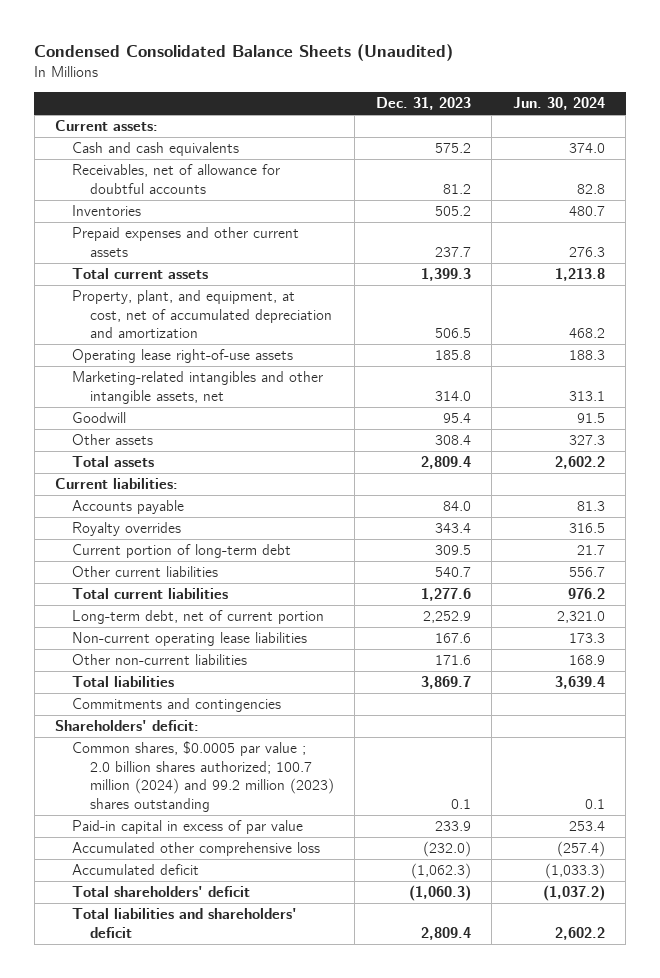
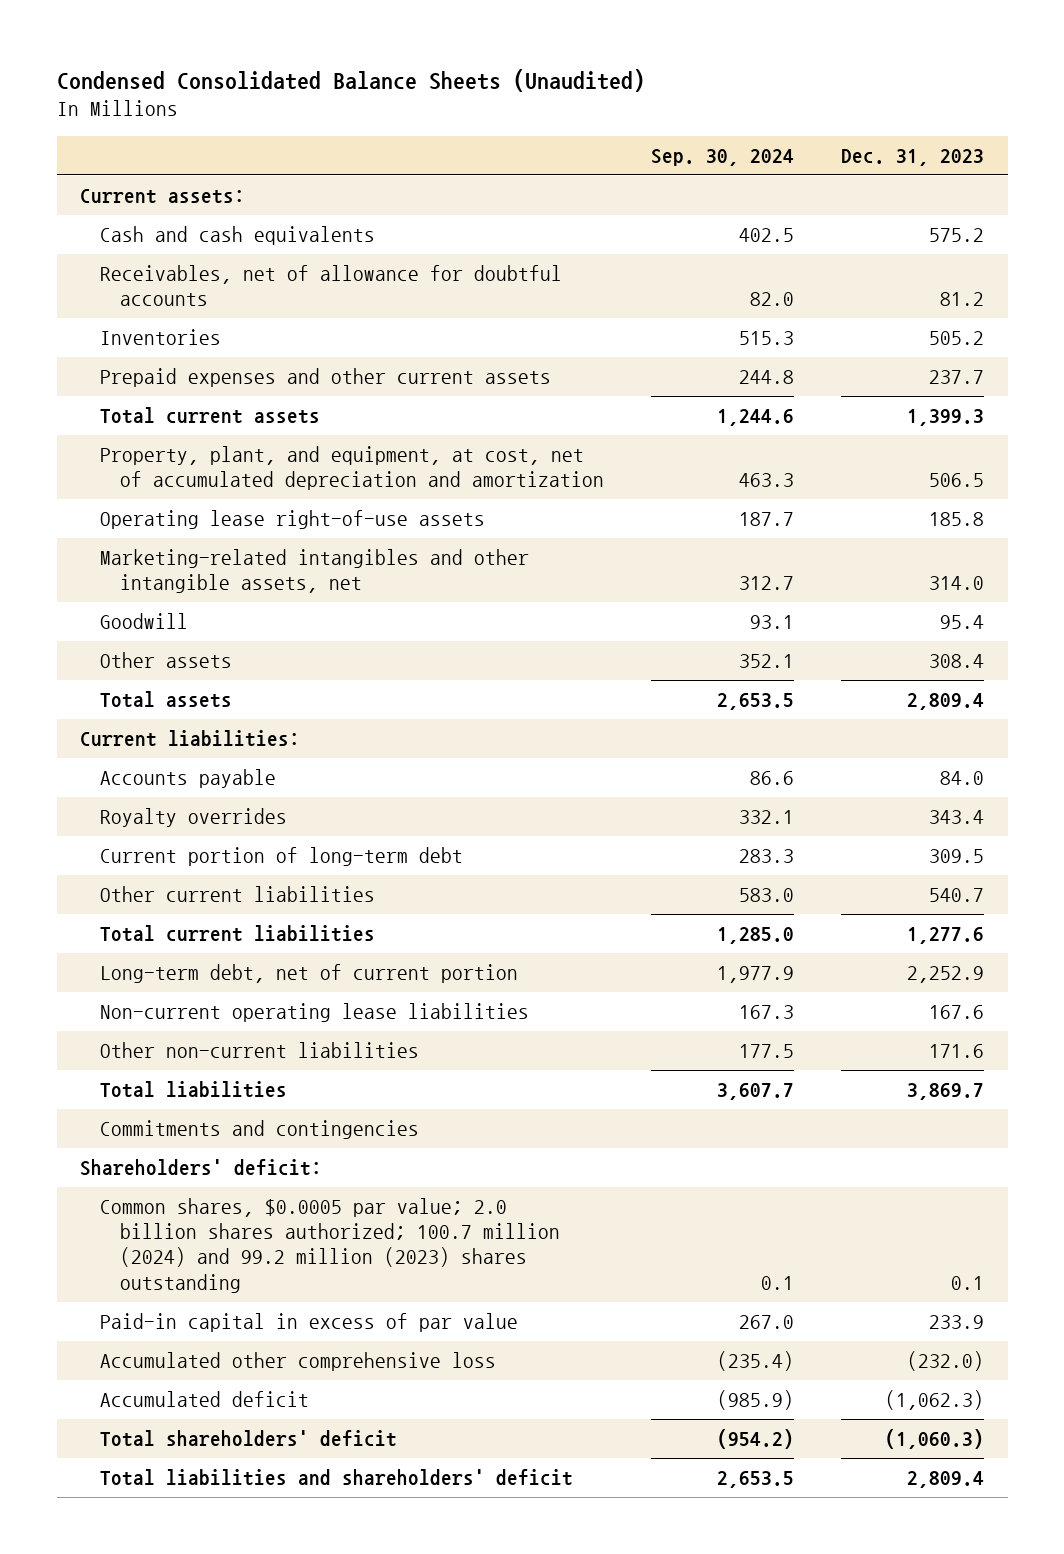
[512,97,605,111] Jun. 30, 2024 -> none
none -> [651,148,795,166] Sep. 30, 2024
[72,741,334,812] Common shares, $0.0005 par value ; 2.0 billion shares authorized; 100.7 million (2024) and 99.2 million (2023) shares outstanding -> [100,1198,561,1293] Common shares, $0.0005 par value; 2.0 billion shares authorized; 100.7 million (2024) and 99.2 million (2023) shares outstanding

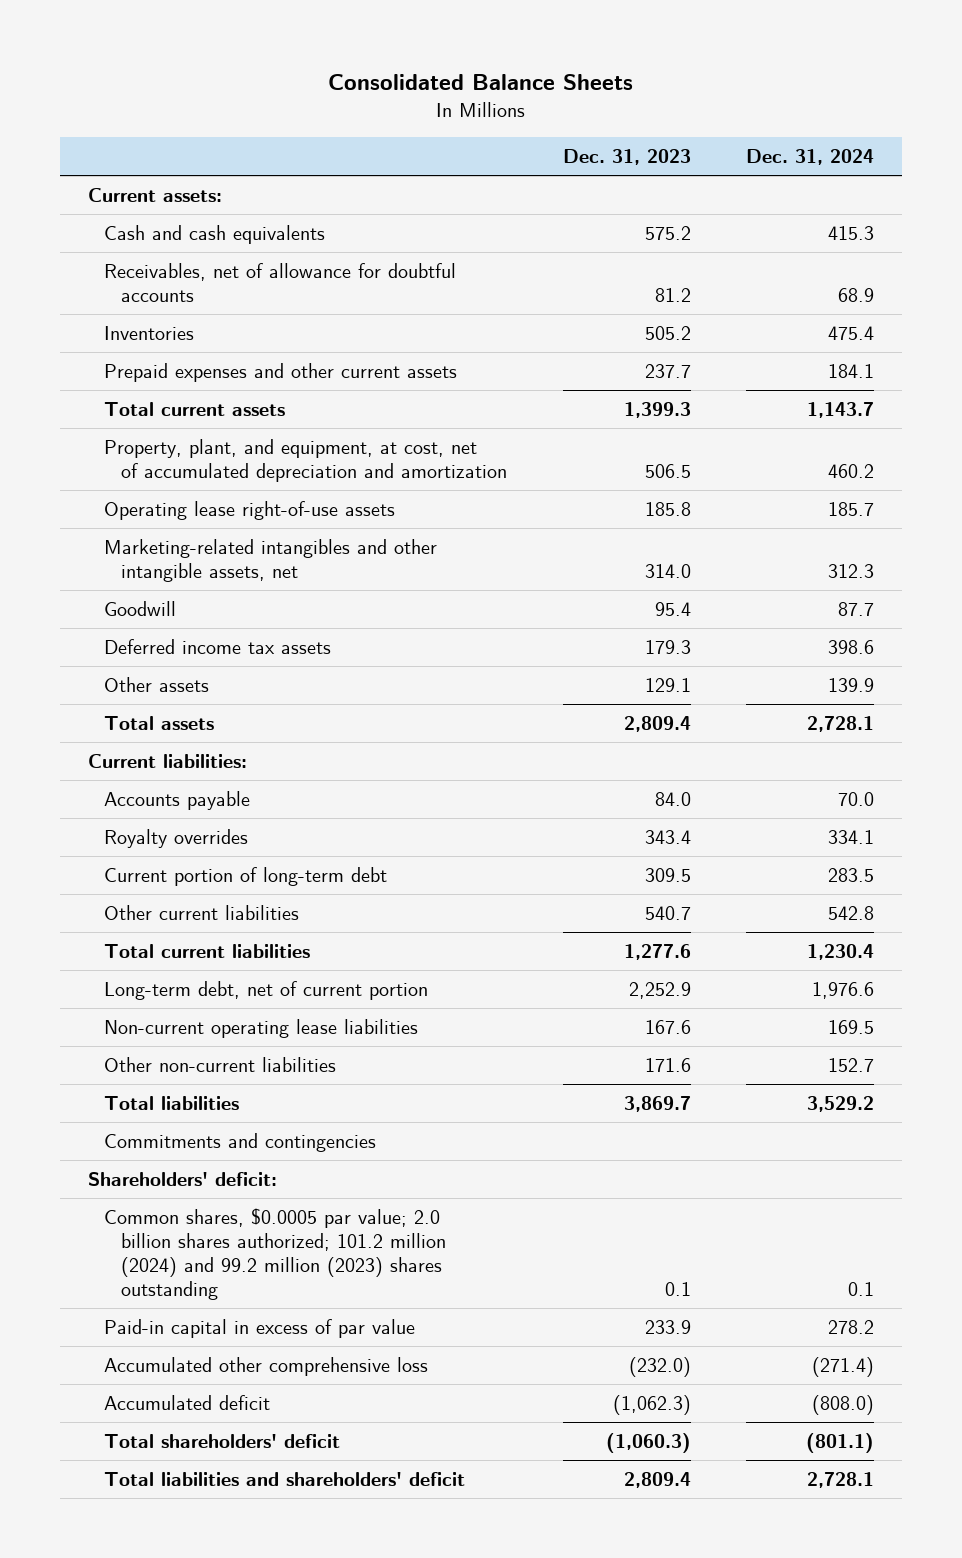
[56,69,645,93] Condensed Consolidated Balance Sheets (Unaudited) -> [327,74,633,91] Consolidated Balance Sheets
[651,148,795,166] Sep. 30, 2024 -> none
none -> [746,148,875,165] Dec. 31, 2024
none -> [104,639,332,655] Deferred income tax assets
[929,654,985,669] 308.4 -> [644,678,691,693] 129.1
[100,1198,561,1293] Common shares, $0.0005 par value; 2.0 billion shares authorized; 100.7 million (2024) and 99.2 million (2023) shares outstanding -> [104,1208,447,1300] Common shares, $0.0005 par value; 2.0 billion shares authorized; 101.2 million (2024) and 99.2 million (2023) shares outstanding

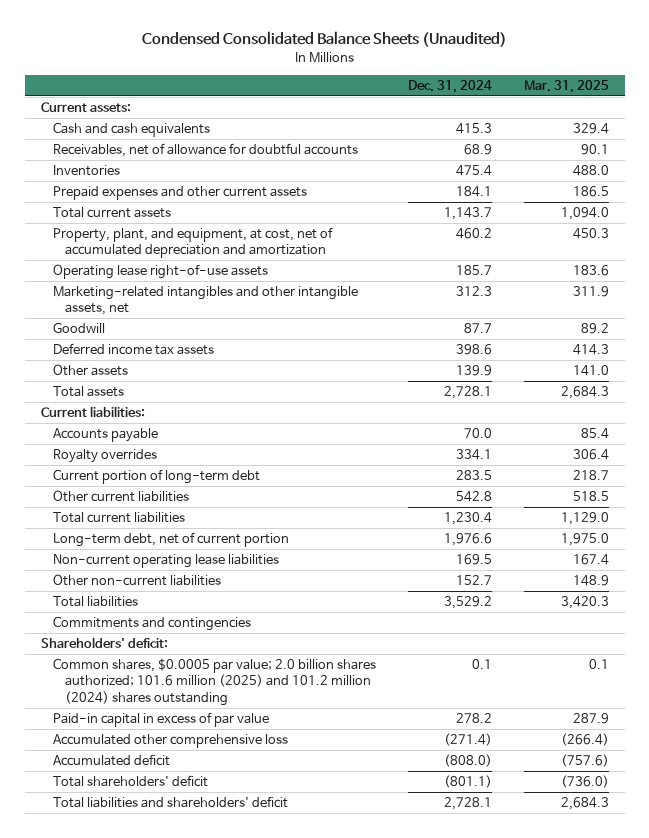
[327,74,633,91] Consolidated Balance Sheets -> [141,31,507,48] Condensed Consolidated Balance Sheets (Unaudited)
[562,148,691,165] Dec. 31, 2023 -> none
none -> [523,79,609,93] Mar. 31, 2025
[104,1208,447,1300] Common shares, $0.0005 par value; 2.0 billion shares authorized; 101.2 million (2024) and 99.2 million (2023) shares outstanding -> [52,658,376,706] Common shares, $0.0005 par value; 2.0 billion shares authorized; 101.6 million (2025) and 101.2 million (2024) shares outstanding

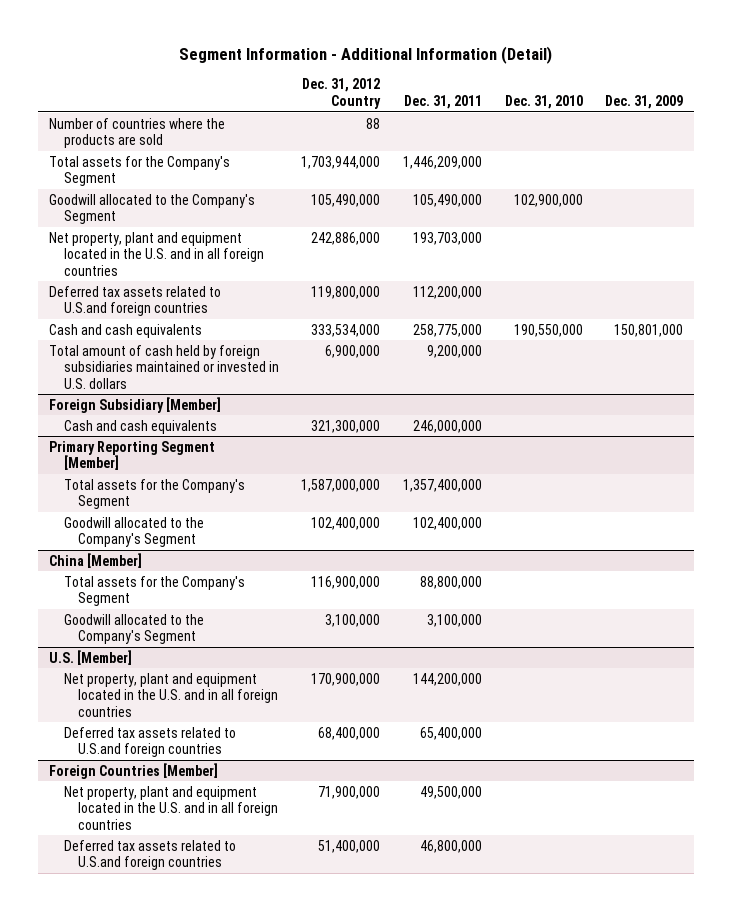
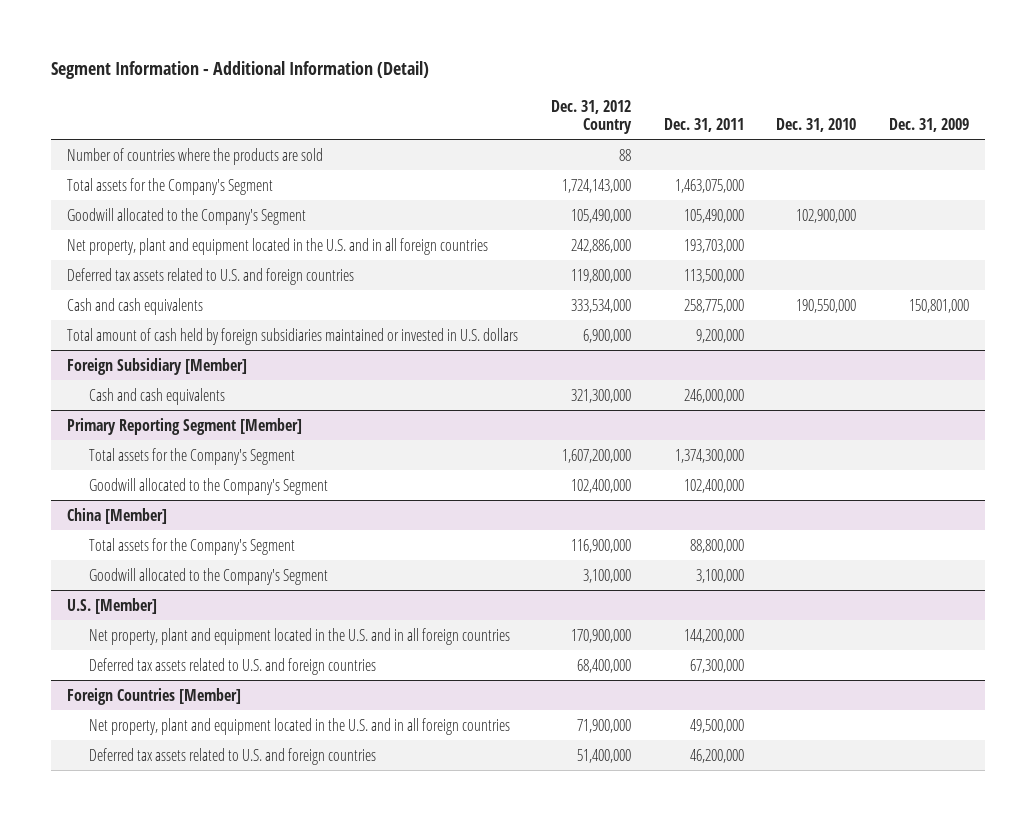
[301,155,381,169] 1,703,944,000 -> [561,178,631,193] 1,724,143,000
[402,155,482,169] 1,446,209,000 -> [674,178,744,193] 1,463,075,000
[48,285,221,317] Deferred tax assets related to U.S.and foreign countries -> [67,267,355,285] Deferred tax assets related to U.S. and foreign countries
[412,285,482,299] 112,200,000 -> [683,268,744,283] 113,500,000
[301,478,381,492] 1,587,000,000 -> [561,448,631,463] 1,607,200,000
[402,478,482,492] 1,357,400,000 -> [674,448,744,463] 1,374,300,000
[63,726,236,758] Deferred tax assets related to U.S.and foreign countries -> [88,657,376,675] Deferred tax assets related to U.S. and foreign countries
[419,726,482,740] 65,400,000 -> [689,658,744,673] 67,300,000
[63,839,236,871] Deferred tax assets related to U.S.and foreign countries -> [88,747,376,765] Deferred tax assets related to U.S. and foreign countries
[419,839,482,853] 46,800,000 -> [689,748,744,763] 46,200,000

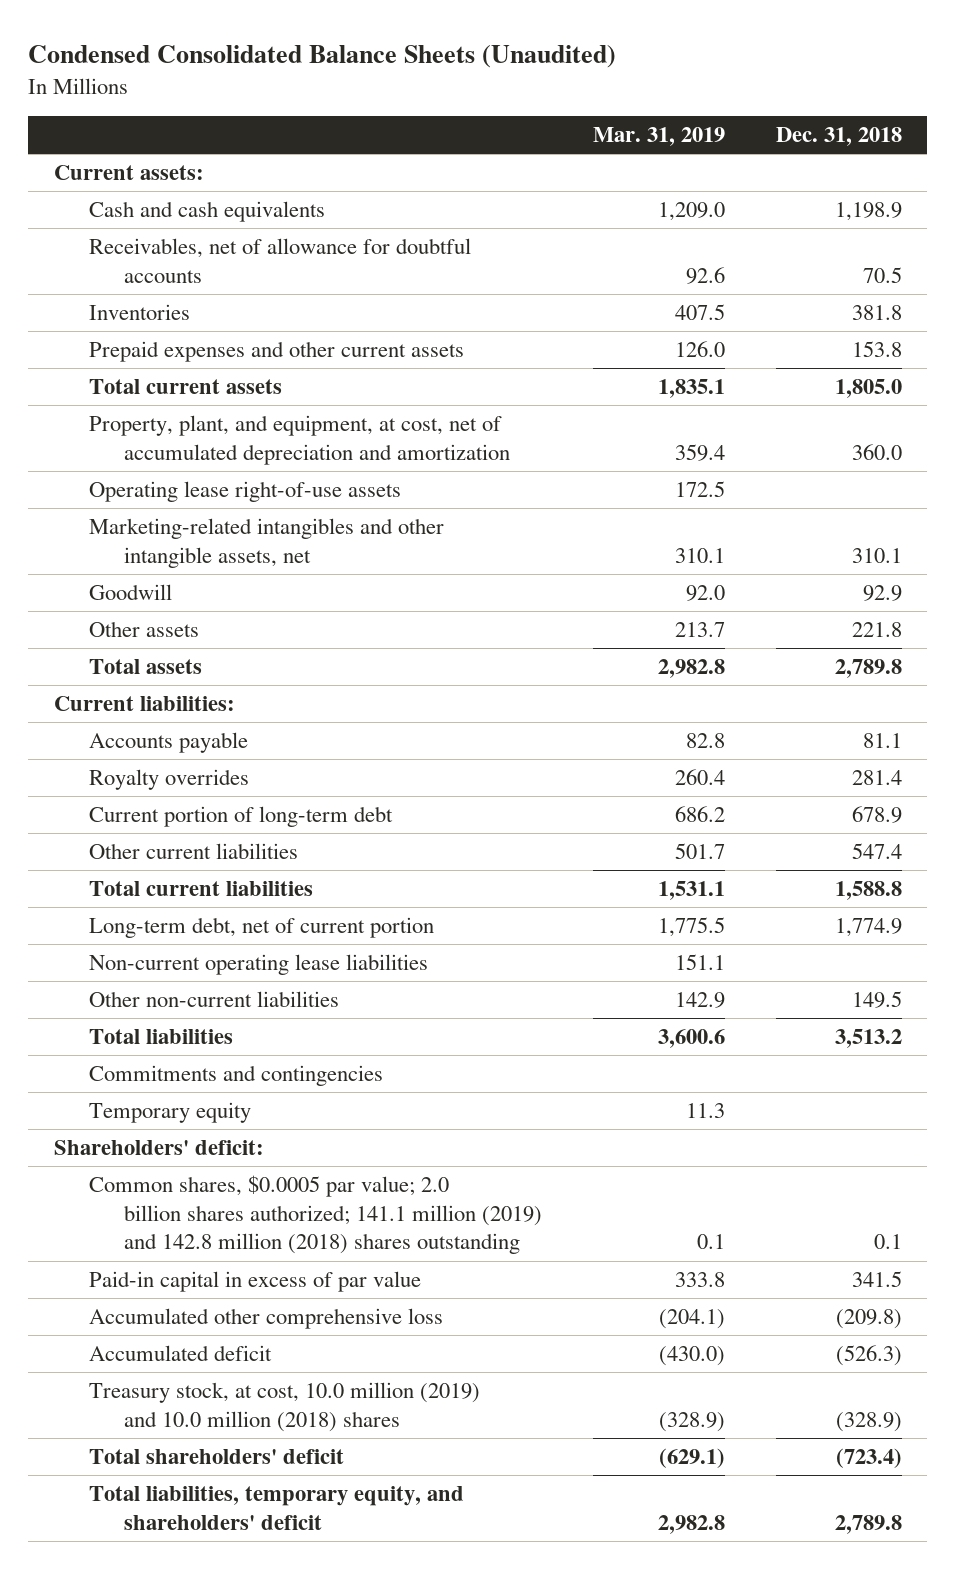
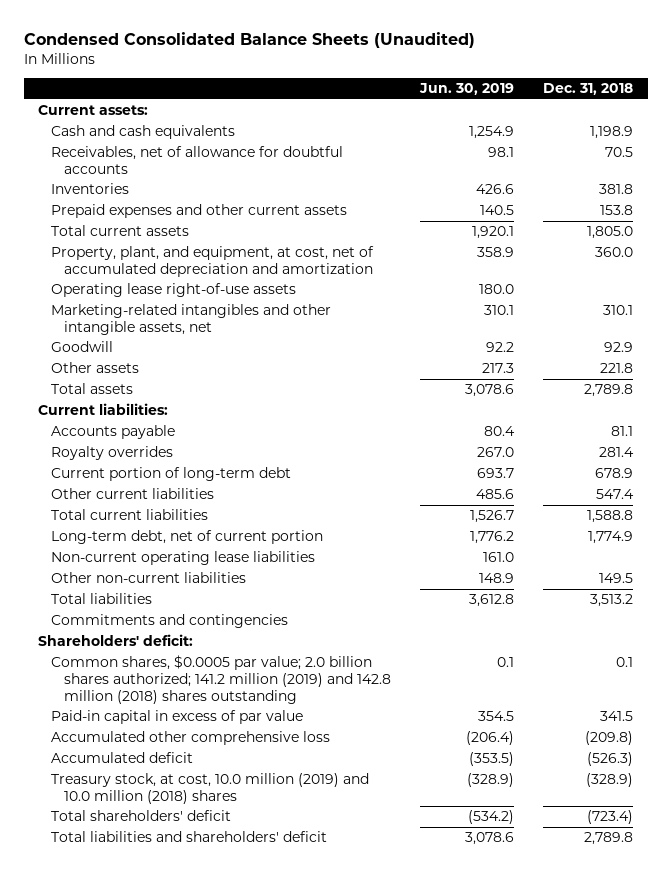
[592,127,725,147] Mar. 31, 2019 -> none
none -> [419,83,515,96] Jun. 30, 2019
[88,1101,251,1123] Temporary equity -> none
[88,1174,542,1255] Common shares, $0.0005 par value; 2.0 billion shares authorized; 141.1 million (2019) and 142.8 million (2018) shares outstanding -> [51,655,391,704] Common shares, $0.0005 par value; 2.0 billion shares authorized; 141.2 million (2019) and 142.8 million (2018) shares outstanding
[88,1485,464,1530] Total liabilities, temporary equity, and shareholders' deficit -> [51,831,328,843] Total liabilities and shareholders' deficit

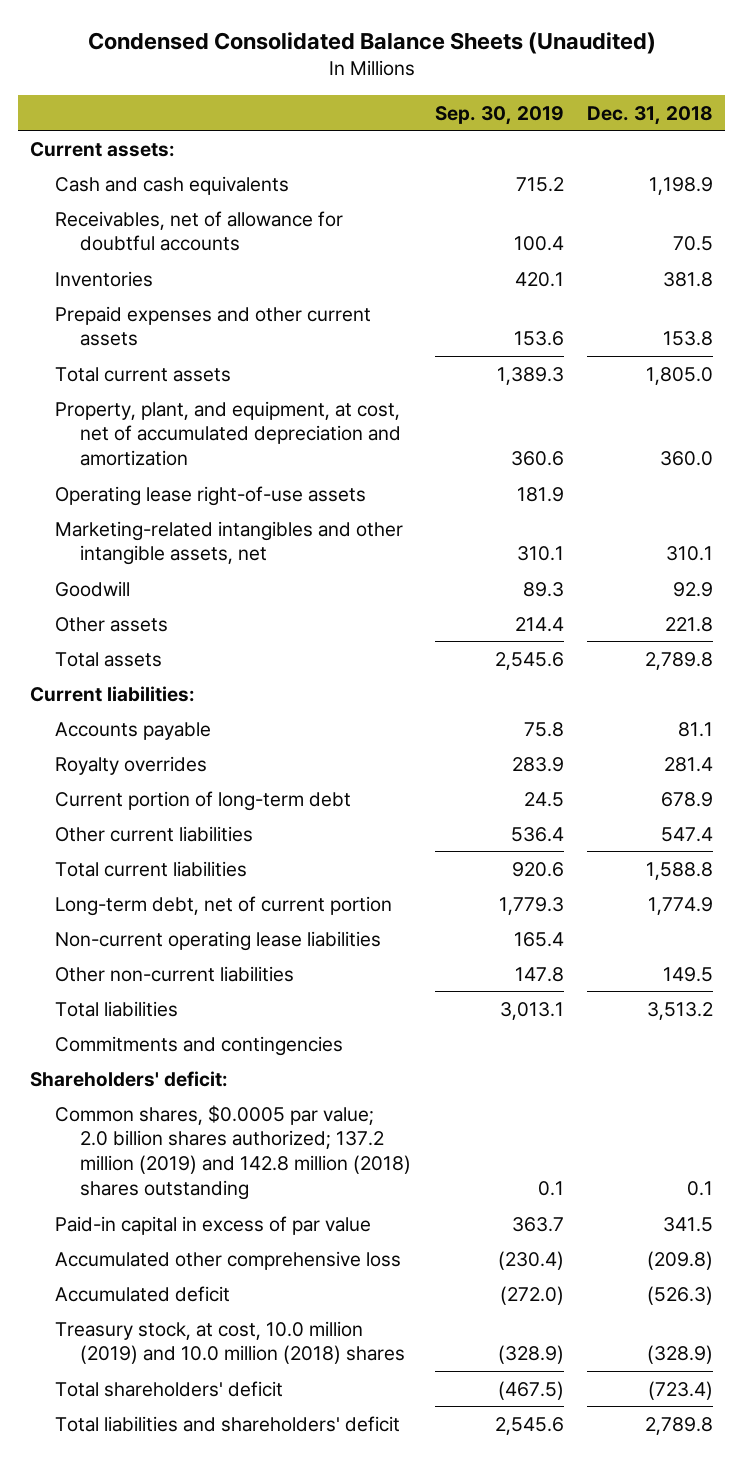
[419,83,515,96] Jun. 30, 2019 -> none
none -> [434,105,564,125] Sep. 30, 2019
[51,655,391,704] Common shares, $0.0005 par value; 2.0 billion shares authorized; 141.2 million (2019) and 142.8 million (2018) shares outstanding -> [54,1104,411,1200] Common shares, $0.0005 par value; 2.0 billion shares authorized; 137.2 million (2019) and 142.8 million (2018) shares outstanding

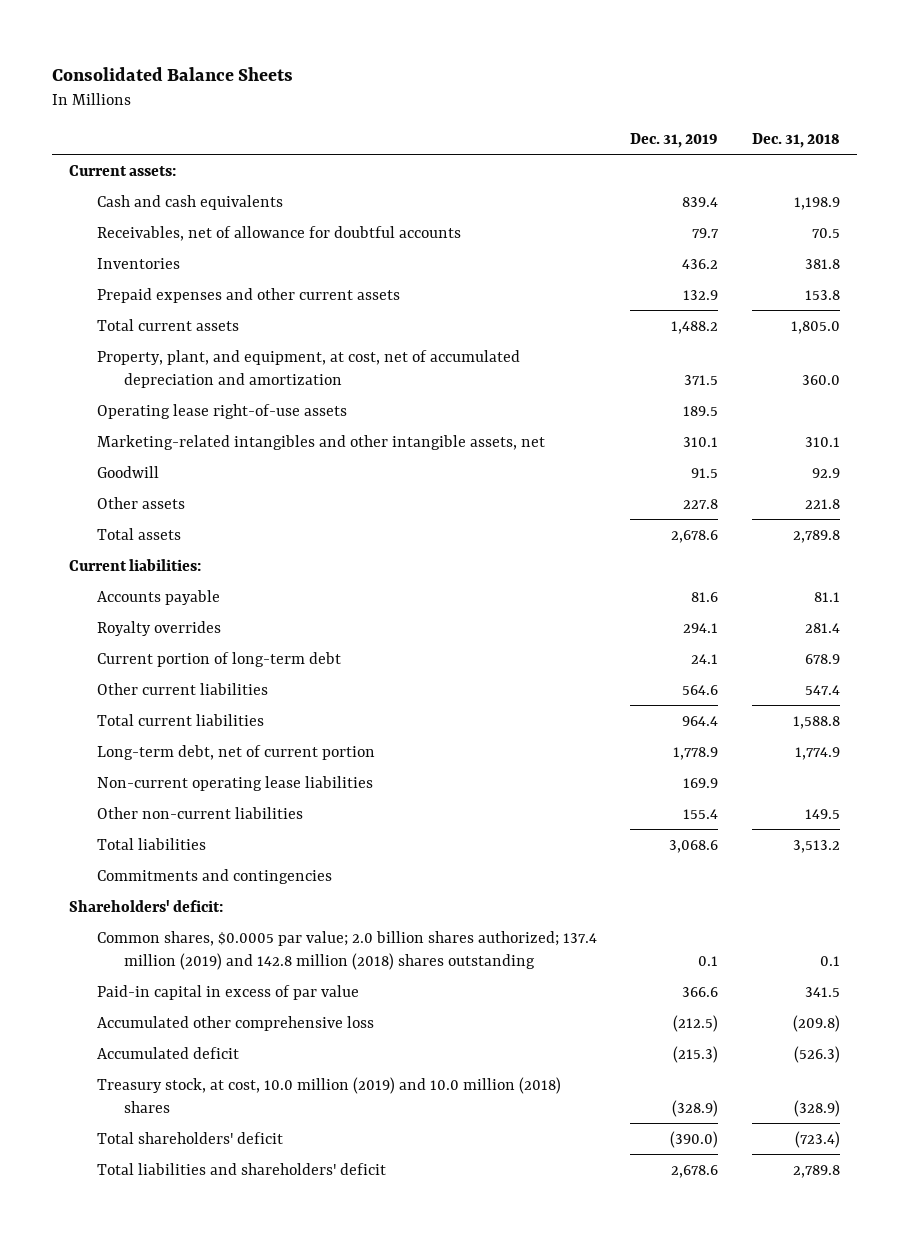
[87,31,656,54] Condensed Consolidated Balance Sheets (Unaudited) -> [52,66,294,81] Consolidated Balance Sheets
[434,105,564,125] Sep. 30, 2019 -> none
none -> [630,133,719,149] Dec. 31, 2019
[54,1104,411,1200] Common shares, $0.0005 par value; 2.0 billion shares authorized; 137.2 million (2019) and 142.8 million (2018) shares outstanding -> [96,930,597,970] Common shares, $0.0005 par value; 2.0 billion shares authorized; 137.4 million (2019) and 142.8 million (2018) shares outstanding

